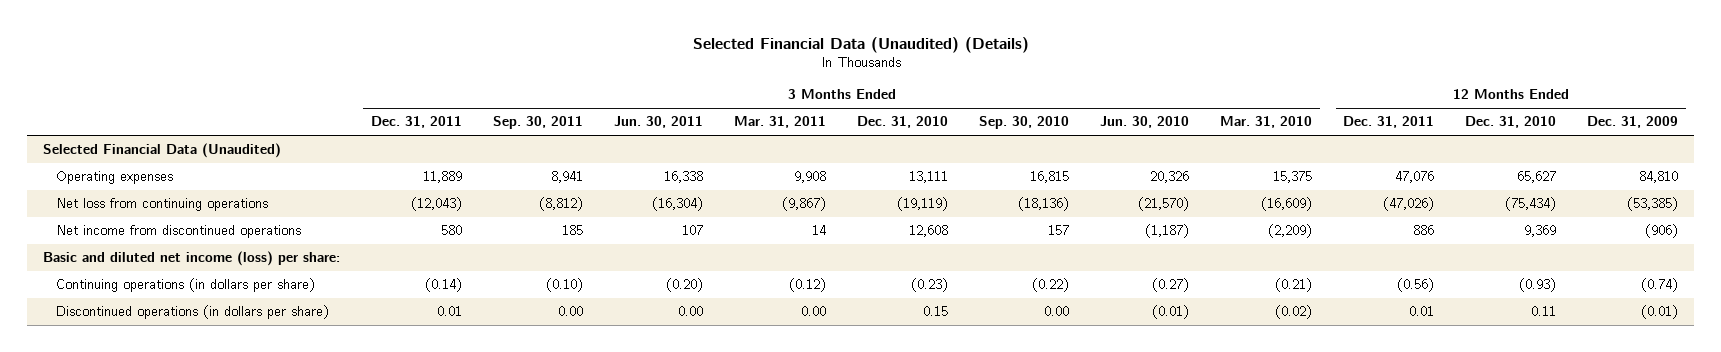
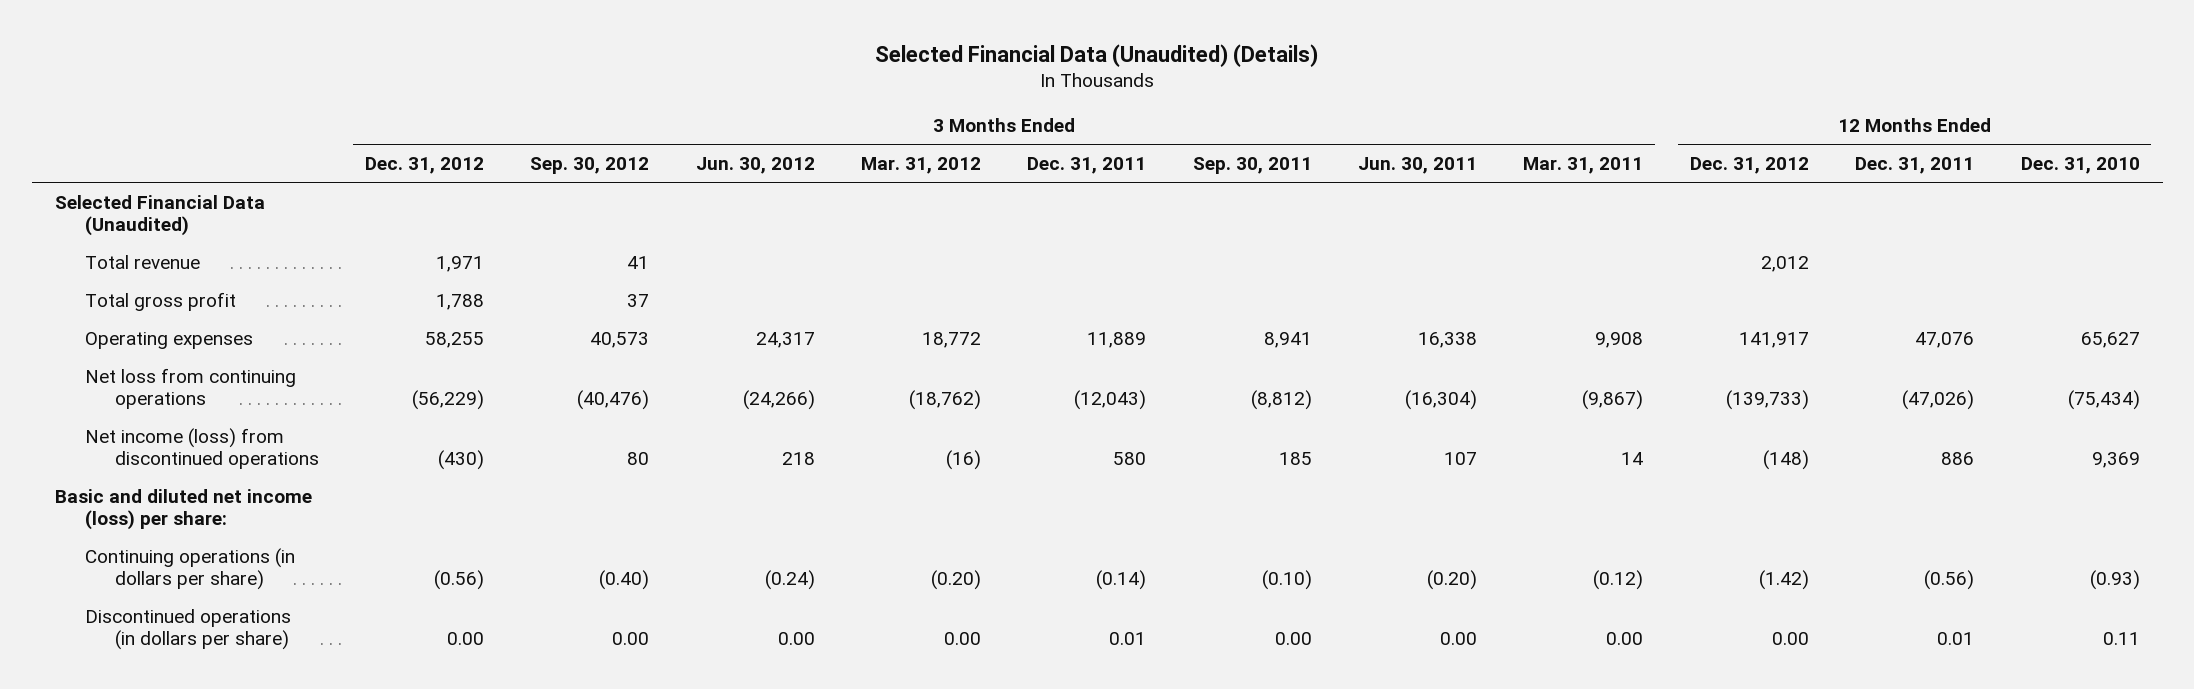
[857,116,949,129] Dec. 31, 2010 -> none
[979,116,1070,130] Sep. 30, 2010 -> none
[1100,116,1190,129] Jun. 30, 2010 -> none
[1220,116,1313,129] Mar. 31, 2010 -> none
[1587,116,1679,129] Dec. 31, 2009 -> none
none -> [364,157,484,175] Dec. 31, 2012
none -> [530,157,650,175] Sep. 30, 2012
none -> [695,157,815,175] Jun. 30, 2012
none -> [860,157,981,175] Mar. 31, 2012
none -> [1689,157,1809,175] Dec. 31, 2012
none -> [84,254,200,269] Total revenue
none -> [84,291,236,311] Total gross profit
[56,225,302,239] Net income from discontinued operations -> [84,427,319,470] Net income (loss) from discontinued operations

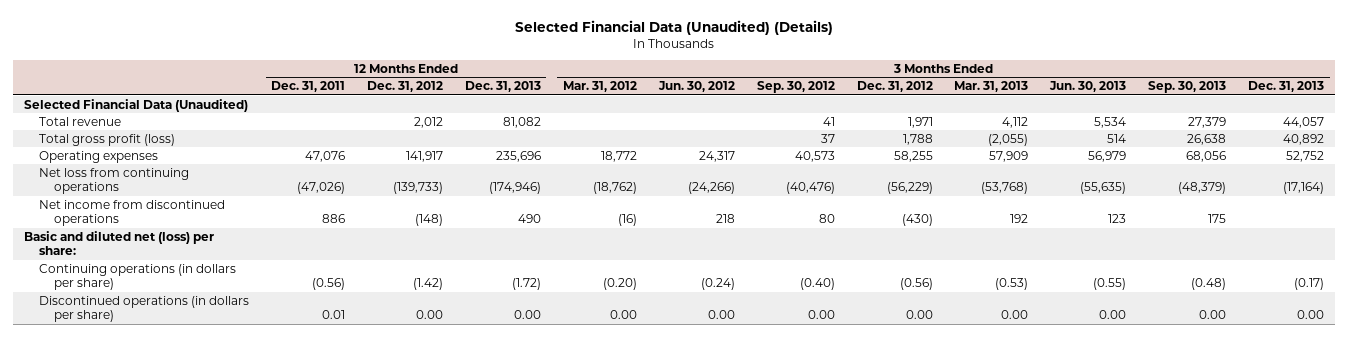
[1027,157,1147,175] Dec. 31, 2011 -> none
[1192,157,1312,175] Sep. 30, 2011 -> none
[1358,157,1478,175] Jun. 30, 2011 -> none
[1523,157,1644,175] Mar. 31, 2011 -> none
[2020,157,2140,175] Dec. 31, 2010 -> none
none -> [465,81,542,93] Dec. 31, 2013
none -> [954,81,1029,93] Mar. 31, 2013
none -> [1049,81,1127,93] Jun. 30, 2013
none -> [1148,81,1227,94] Sep. 30, 2013
none -> [1248,81,1325,93] Dec. 31, 2013
[84,291,236,311] Total gross profit -> [39,133,176,146] Total gross profit (loss)
[84,427,319,470] Net income (loss) from discontinued operations -> [39,199,226,226] Net income from discontinued operations
[54,488,312,531] Basic and diluted net income (loss) per share: -> [24,230,215,255] Basic and diluted net (loss) per share:

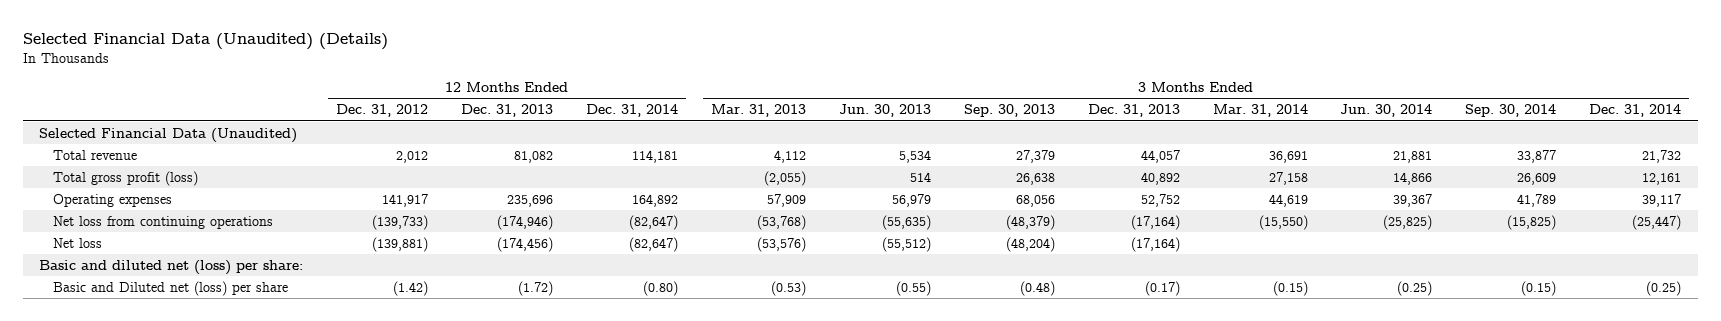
[271,81,346,93] Dec. 31, 2011 -> none
[562,81,637,93] Mar. 31, 2012 -> none
[657,81,735,93] Jun. 30, 2012 -> none
[756,81,835,94] Sep. 30, 2012 -> none
[856,81,933,93] Dec. 31, 2012 -> none
none -> [586,104,679,118] Dec. 31, 2014
none -> [1212,104,1308,118] Mar. 31, 2014
none -> [1340,104,1433,118] Jun. 30, 2014
none -> [1465,104,1557,118] Sep. 30, 2014
none -> [1589,104,1682,118] Dec. 31, 2014
[39,199,226,226] Net income from discontinued operations -> none
none -> [53,237,103,248] Net loss
[39,295,250,322] Discontinued operations (in dollars per share) -> none
[39,263,237,290] Continuing operations (in dollars per share) -> [53,280,289,296] Basic and Diluted net (loss) per share

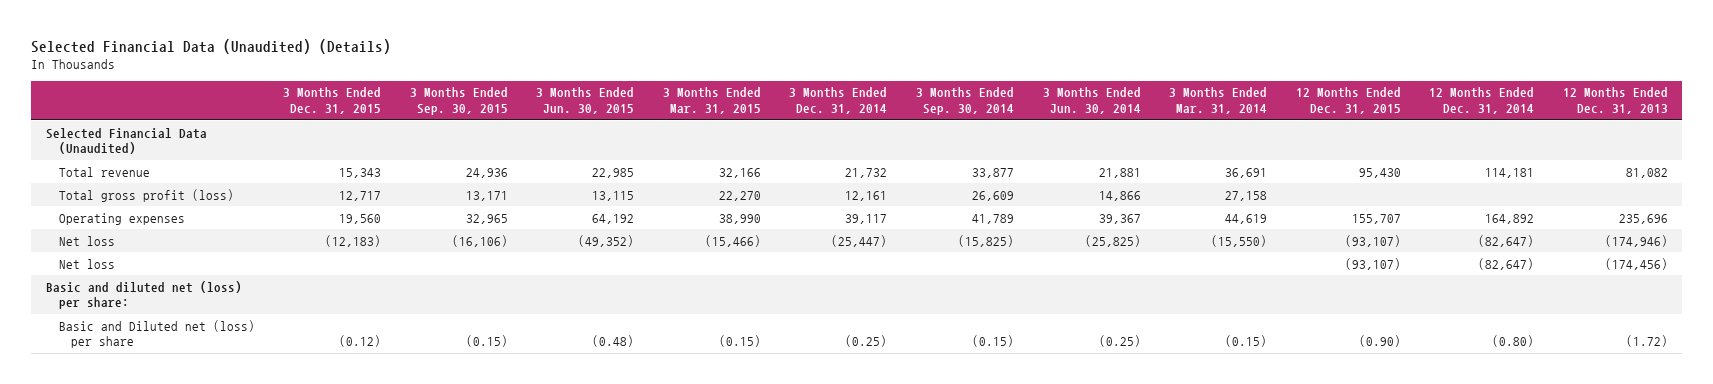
[336,104,429,118] Dec. 31, 2012 -> none
[710,104,806,118] Mar. 31, 2013 -> none
[838,104,931,118] Jun. 30, 2013 -> none
[963,104,1055,118] Sep. 30, 2013 -> none
[1087,104,1180,118] Dec. 31, 2013 -> none
none -> [283,87,382,114] 3 Months Ended Dec. 31, 2015
none -> [409,87,508,115] 3 Months Ended Sep. 30, 2015
none -> [536,87,635,114] 3 Months Ended Jun. 30, 2015
none -> [662,87,761,114] 3 Months Ended Mar. 31, 2015
none -> [1295,87,1401,114] 12 Months Ended Dec. 31, 2015
[53,215,274,229] Net loss from continuing operations -> [58,235,115,246] Net loss

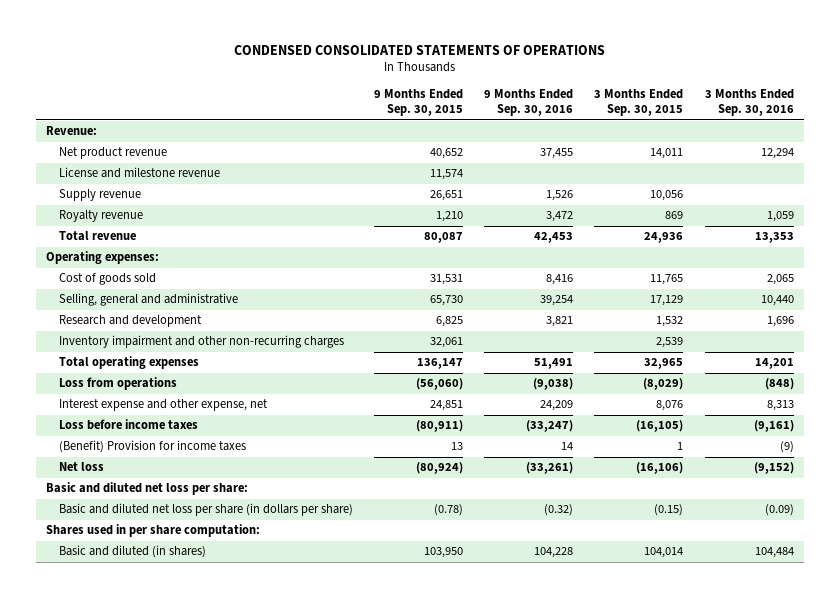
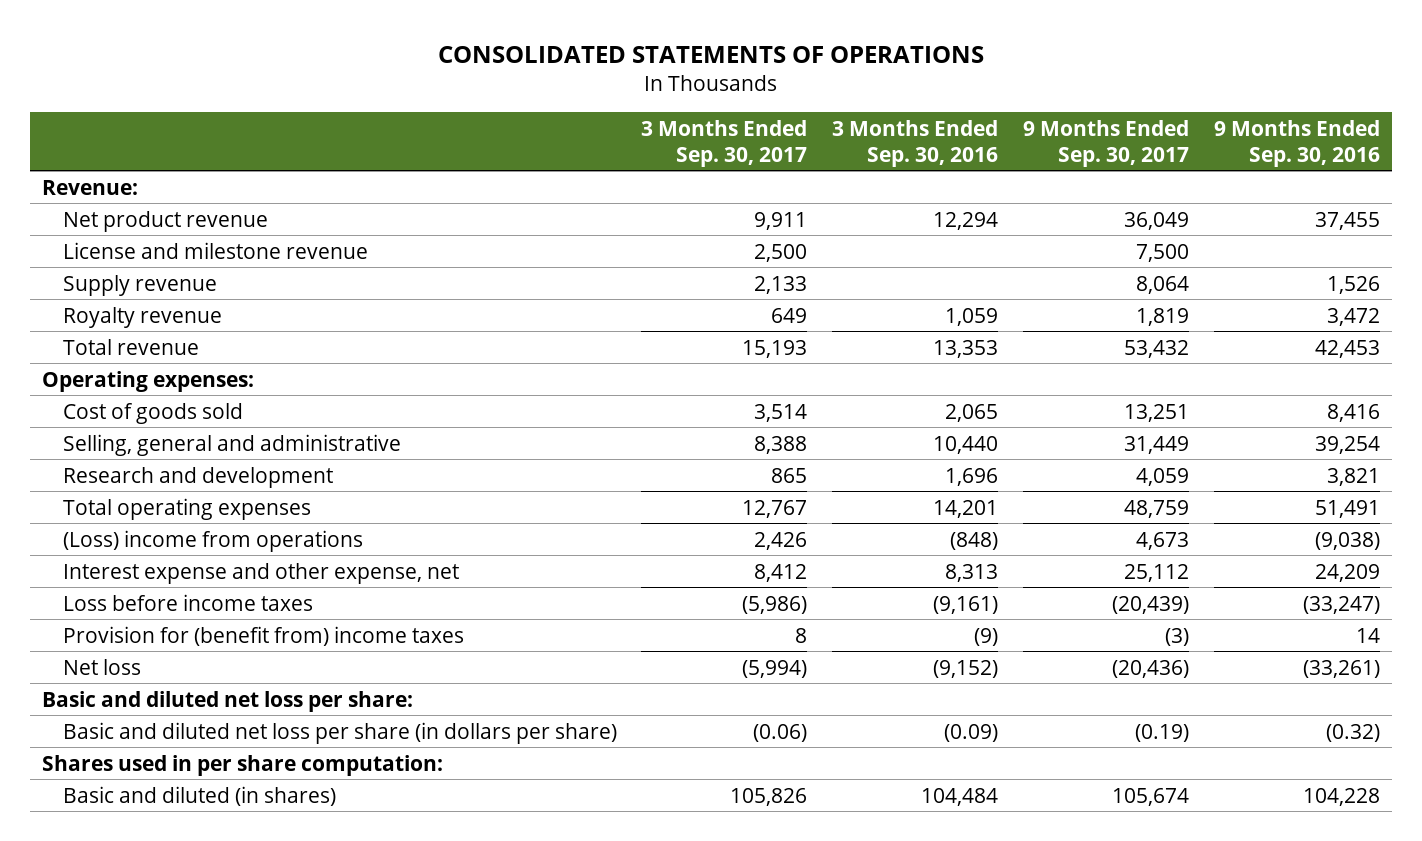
[234,44,606,55] CONDENSED CONSOLIDATED STATEMENTS OF OPERATIONS -> [438,45,985,63] CONSOLIDATED STATEMENTS OF OPERATIONS
[373,89,463,117] 9 Months Ended Sep. 30, 2015 -> none
[594,89,684,117] 3 Months Ended Sep. 30, 2015 -> none
none -> [641,119,808,167] 3 Months Ended Sep. 30, 2017
none -> [1023,119,1190,167] 9 Months Ended Sep. 30, 2017
[58,335,344,349] Inventory impairment and other non-recurring charges -> none
[58,377,177,391] Loss from operations -> [62,529,363,552] (Loss) income from operations
[58,440,246,454] (Benefit) Provision for income taxes -> [62,625,464,646] Provision for (benefit from) income taxes

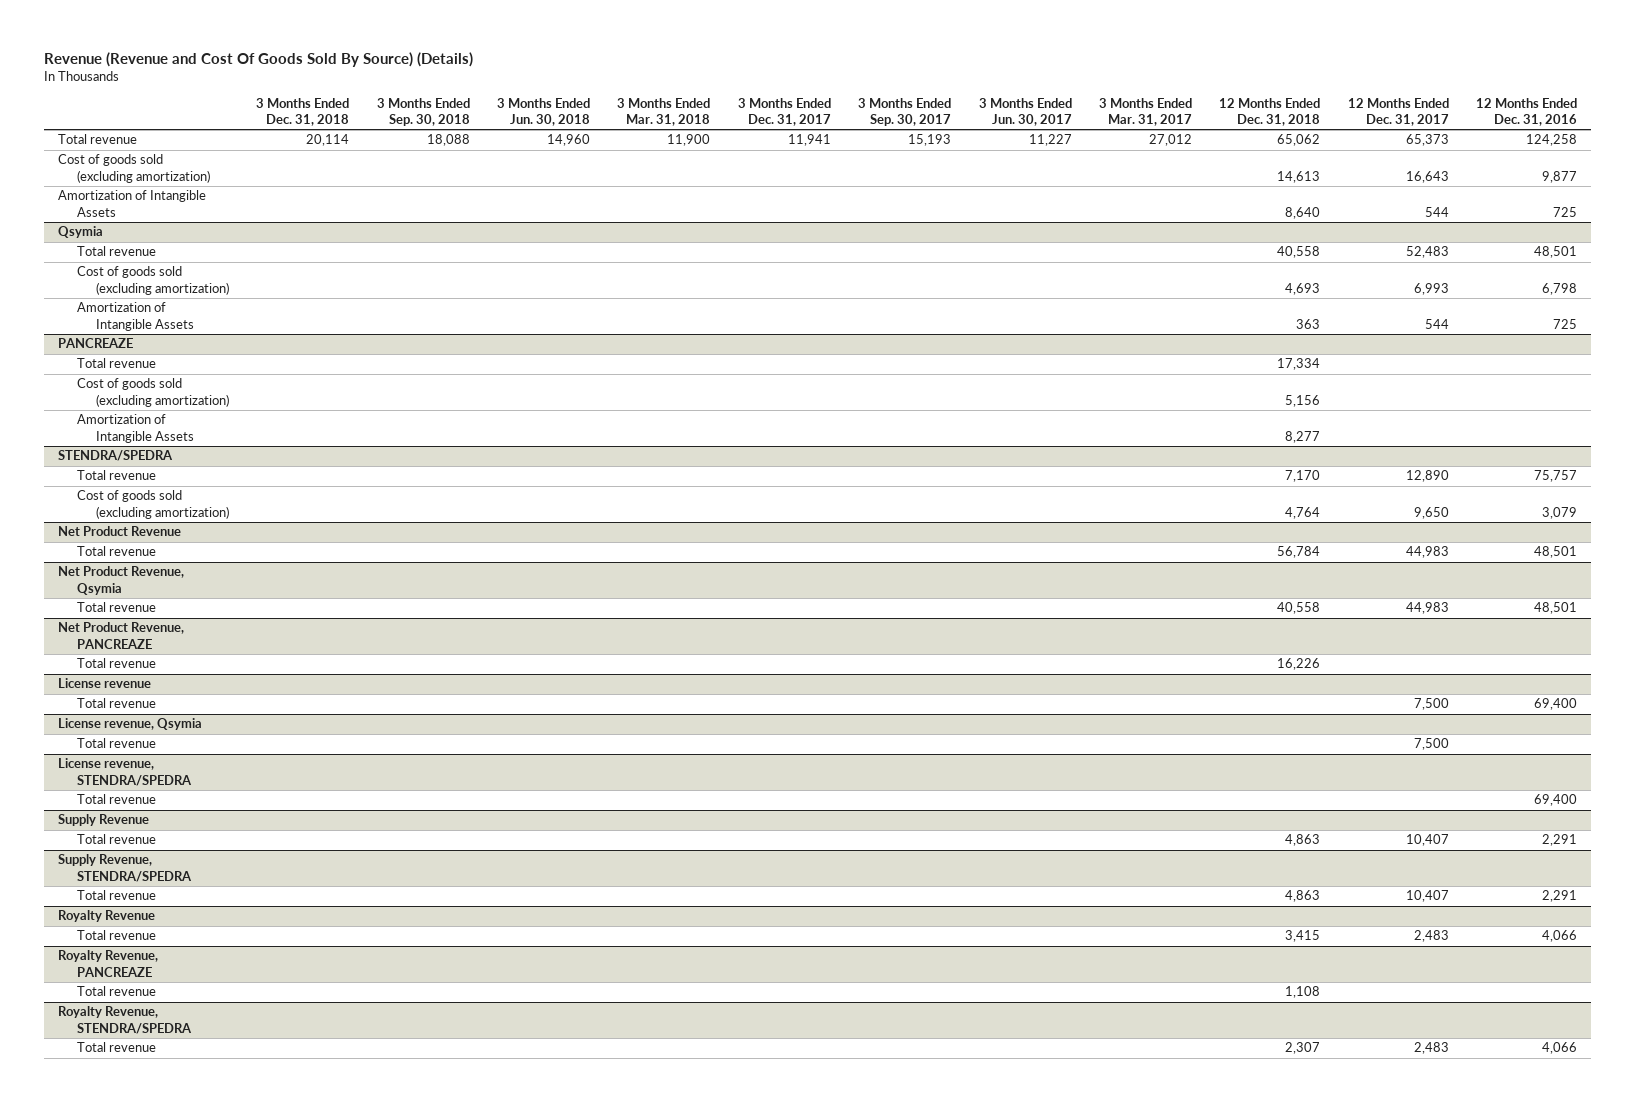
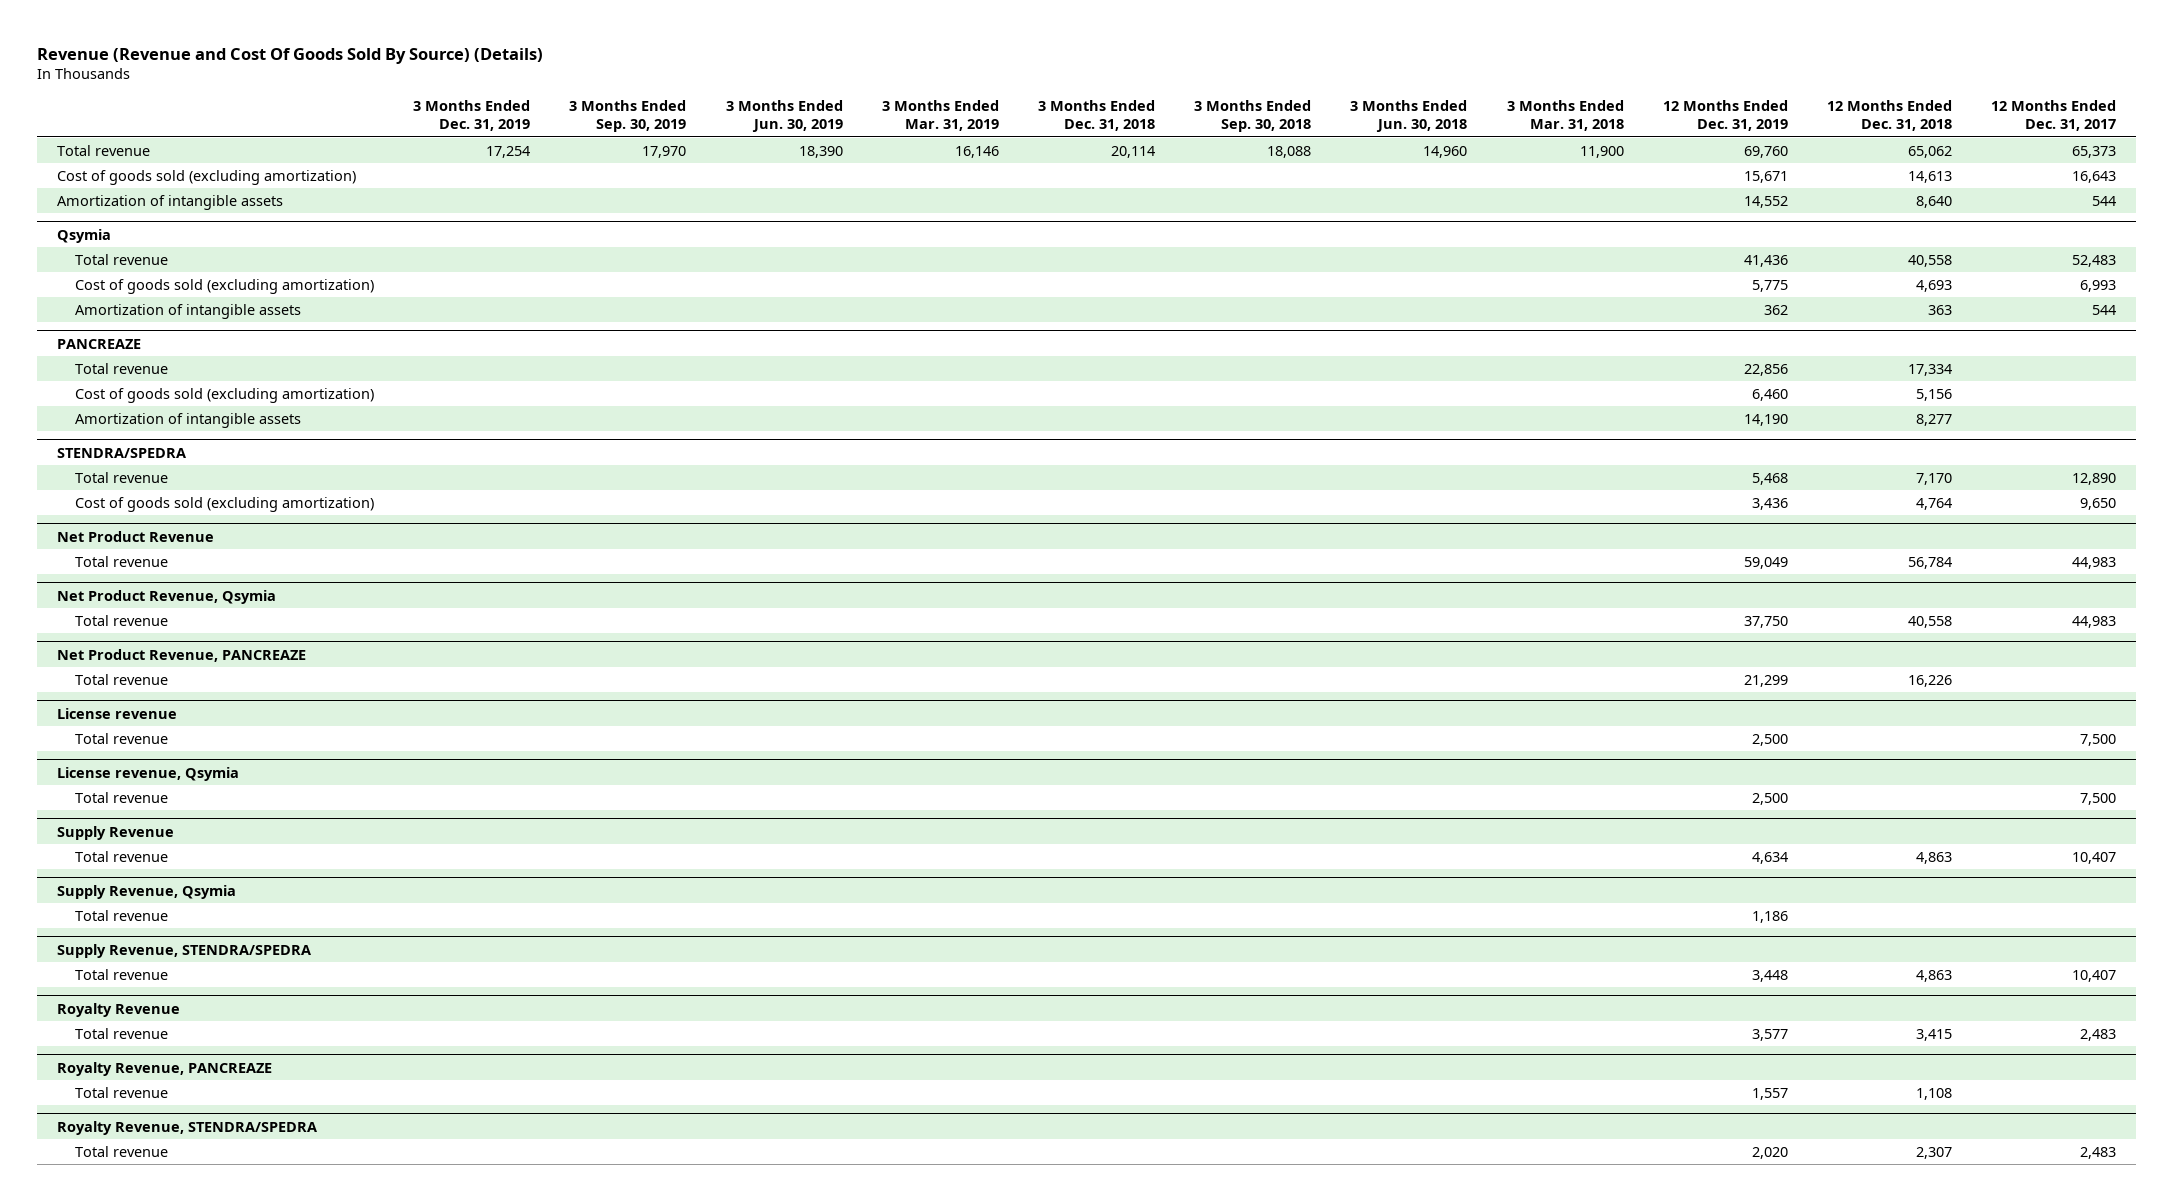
[737,97,831,127] 3 Months Ended Dec. 31, 2017 -> none
[858,97,952,127] 3 Months Ended Sep. 30, 2017 -> none
[978,97,1072,127] 3 Months Ended Jun. 30, 2017 -> none
[1098,97,1192,127] 3 Months Ended Mar. 31, 2017 -> none
[1476,97,1578,127] 12 Months Ended Dec. 31, 2016 -> none
none -> [413,100,531,132] 3 Months Ended Dec. 31, 2019
none -> [569,100,687,133] 3 Months Ended Sep. 30, 2019
none -> [725,100,843,133] 3 Months Ended Jun. 30, 2019
none -> [881,100,999,132] 3 Months Ended Mar. 31, 2019
none -> [1662,100,1788,132] 12 Months Ended Dec. 31, 2019
[57,190,206,217] Amortization of Intangible Assets -> [57,194,284,210] Amortization of intangible assets
[76,302,194,331] Amortization of Intangible Assets -> [74,303,301,319] Amortization of intangible assets
[76,414,194,443] Amortization of Intangible Assets -> [74,412,301,428] Amortization of intangible assets
[57,758,192,786] License revenue, STENDRA/SPEDRA -> none
[76,794,156,805] Total revenue -> none
none -> [57,884,237,899] Supply Revenue, Qsymia
none -> [74,909,168,921] Total revenue

